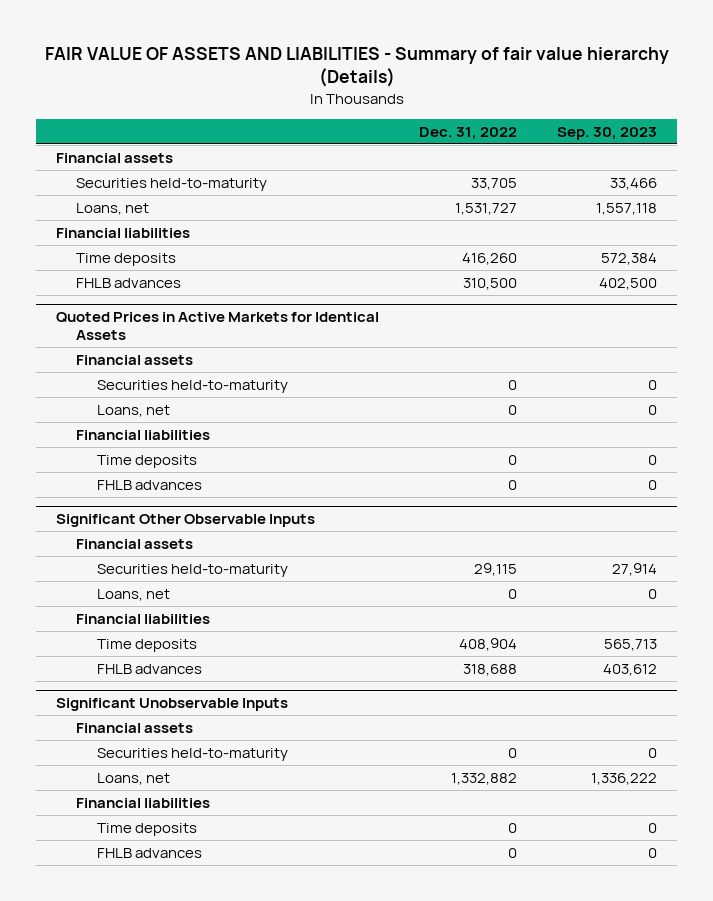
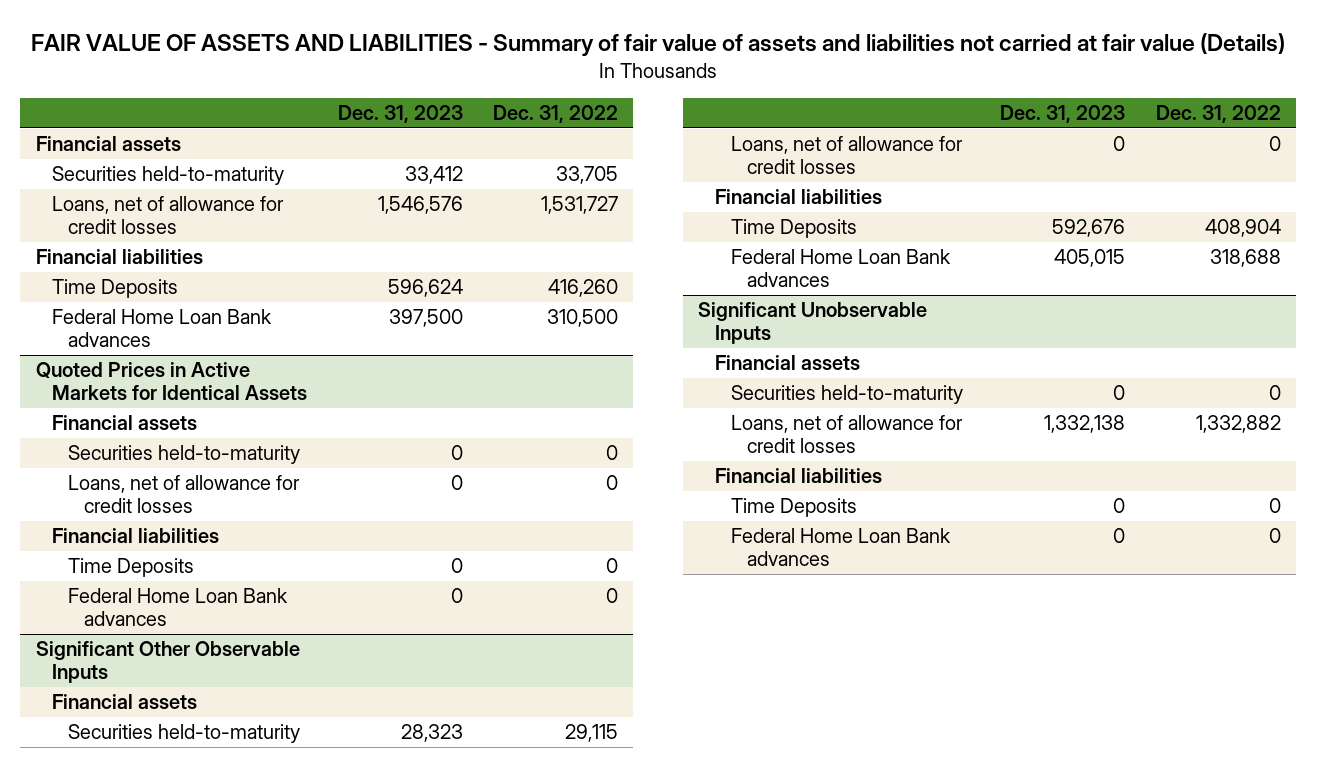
[44,46,669,88] FAIR VALUE OF ASSETS AND LIABILITIES - Summary of fair value hierarchy (Details) -> [31,33,1286,57] FAIR VALUE OF ASSETS AND LIABILITIES - Summary of fair value of assets and liabilities not carried at fair value (Details)
[557,126,658,140] Sep. 30, 2023 -> none
none -> [337,105,463,124] Dec. 31, 2023
[76,202,150,215] Loans, net -> [52,196,285,235] Loans, net of allowance for credit losses
[76,252,177,266] Time deposits -> [52,279,179,299] Time Deposits
[76,277,182,288] FHLB advances -> [52,309,273,348] Federal Home Loan Bank advances
[96,404,170,417] Loans, net -> [68,475,301,514] Loans, net of allowance for credit losses
[96,454,197,468] Time deposits -> [68,558,195,578] Time Deposits
[96,479,202,490] FHLB advances -> [68,588,289,627] Federal Home Loan Bank advances
[96,588,170,601] Loans, net -> [730,136,963,175] Loans, net of allowance for credit losses
[96,638,197,652] Time deposits -> [730,219,857,239] Time Deposits
[96,663,202,674] FHLB advances -> [730,249,951,288] Federal Home Loan Bank advances
[96,772,170,785] Loans, net -> [730,415,963,454] Loans, net of allowance for credit losses
[96,822,197,836] Time deposits -> [730,498,857,518] Time Deposits
[96,847,202,858] FHLB advances -> [730,528,951,567] Federal Home Loan Bank advances

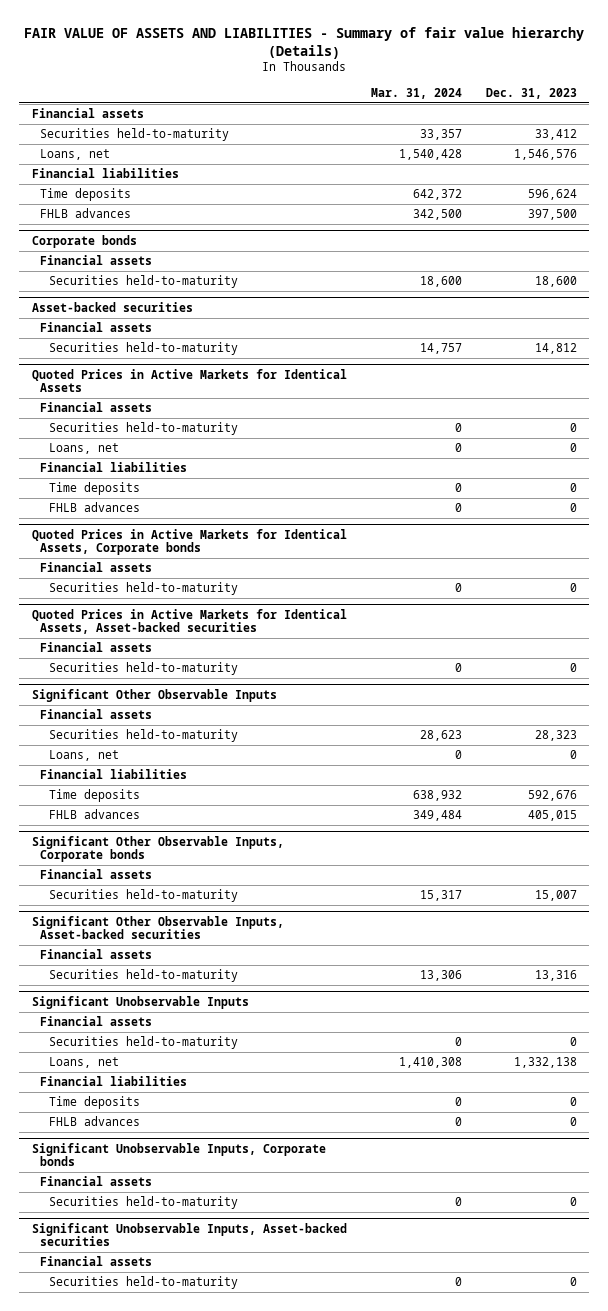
[31,33,1286,57] FAIR VALUE OF ASSETS AND LIABILITIES - Summary of fair value of assets and liabilities not carried at fair value (Details) -> [24,26,585,59] FAIR VALUE OF ASSETS AND LIABILITIES - Summary of fair value hierarchy (Details)
[493,105,619,124] Dec. 31, 2022 -> none
none -> [370,88,462,100] Mar. 31, 2024
[52,196,285,235] Loans, net of allowance for credit losses -> [40,149,111,161] Loans, net
[52,279,179,299] Time Deposits -> [40,188,132,202] Time deposits
[52,309,273,348] Federal Home Loan Bank advances -> [40,208,132,219] FHLB advances
none -> [31,234,137,248] Corporate bonds
none -> [40,255,153,266] Financial assets
none -> [49,275,239,289] Securities held-to-maturity
none -> [31,301,193,312] Asset-backed securities
none -> [40,322,153,333] Financial assets
none -> [49,342,239,356] Securities held-to-maturity
[68,475,301,514] Loans, net of allowance for credit losses -> [49,443,120,455] Loans, net
[68,558,195,578] Time Deposits -> [49,482,141,496] Time deposits
[68,588,289,627] Federal Home Loan Bank advances -> [49,502,141,513] FHLB advances
none -> [31,528,347,556] Quoted Prices in Active Markets for Identical Assets, Corporate bonds
none -> [40,562,153,573] Financial assets
none -> [49,582,239,596] Securities held-to-maturity
none -> [31,608,347,635] Quoted Prices in Active Markets for Identical Assets, Asset-backed securities
none -> [40,642,153,653] Financial assets
none -> [49,662,239,676] Securities held-to-maturity
[730,136,963,175] Loans, net of allowance for credit losses -> [49,750,120,762] Loans, net
[730,219,857,239] Time Deposits -> [49,789,141,803] Time deposits
[730,249,951,288] Federal Home Loan Bank advances -> [49,809,141,820] FHLB advances
none -> [31,835,284,863] Significant Other Observable Inputs, Corporate bonds
none -> [40,869,153,880] Financial assets
none -> [49,889,239,903] Securities held-to-maturity
none -> [31,915,284,940] Significant Other Observable Inputs, Asset-backed securities
none -> [40,949,153,960] Financial assets
none -> [49,969,239,983] Securities held-to-maturity
[730,415,963,454] Loans, net of allowance for credit losses -> [49,1057,120,1069] Loans, net
[730,498,857,518] Time Deposits -> [49,1096,141,1110] Time deposits
[730,528,951,567] Federal Home Loan Bank advances -> [49,1116,141,1127] FHLB advances
none -> [31,1142,326,1167] Significant Unobservable Inputs, Corporate bonds
none -> [40,1176,153,1187] Financial assets
none -> [49,1196,239,1210] Securities held-to-maturity
none -> [31,1222,347,1247] Significant Unobservable Inputs, Asset-backed securities
none -> [40,1256,153,1267] Financial assets
none -> [49,1276,239,1290] Securities held-to-maturity

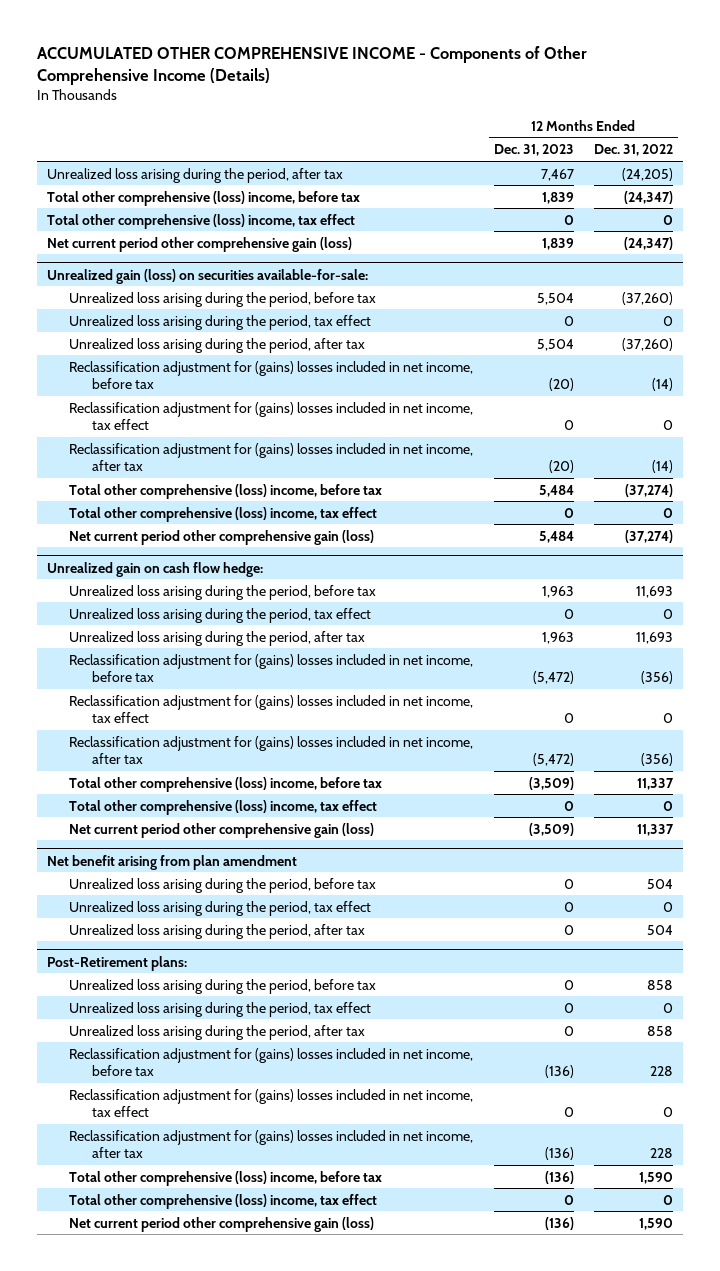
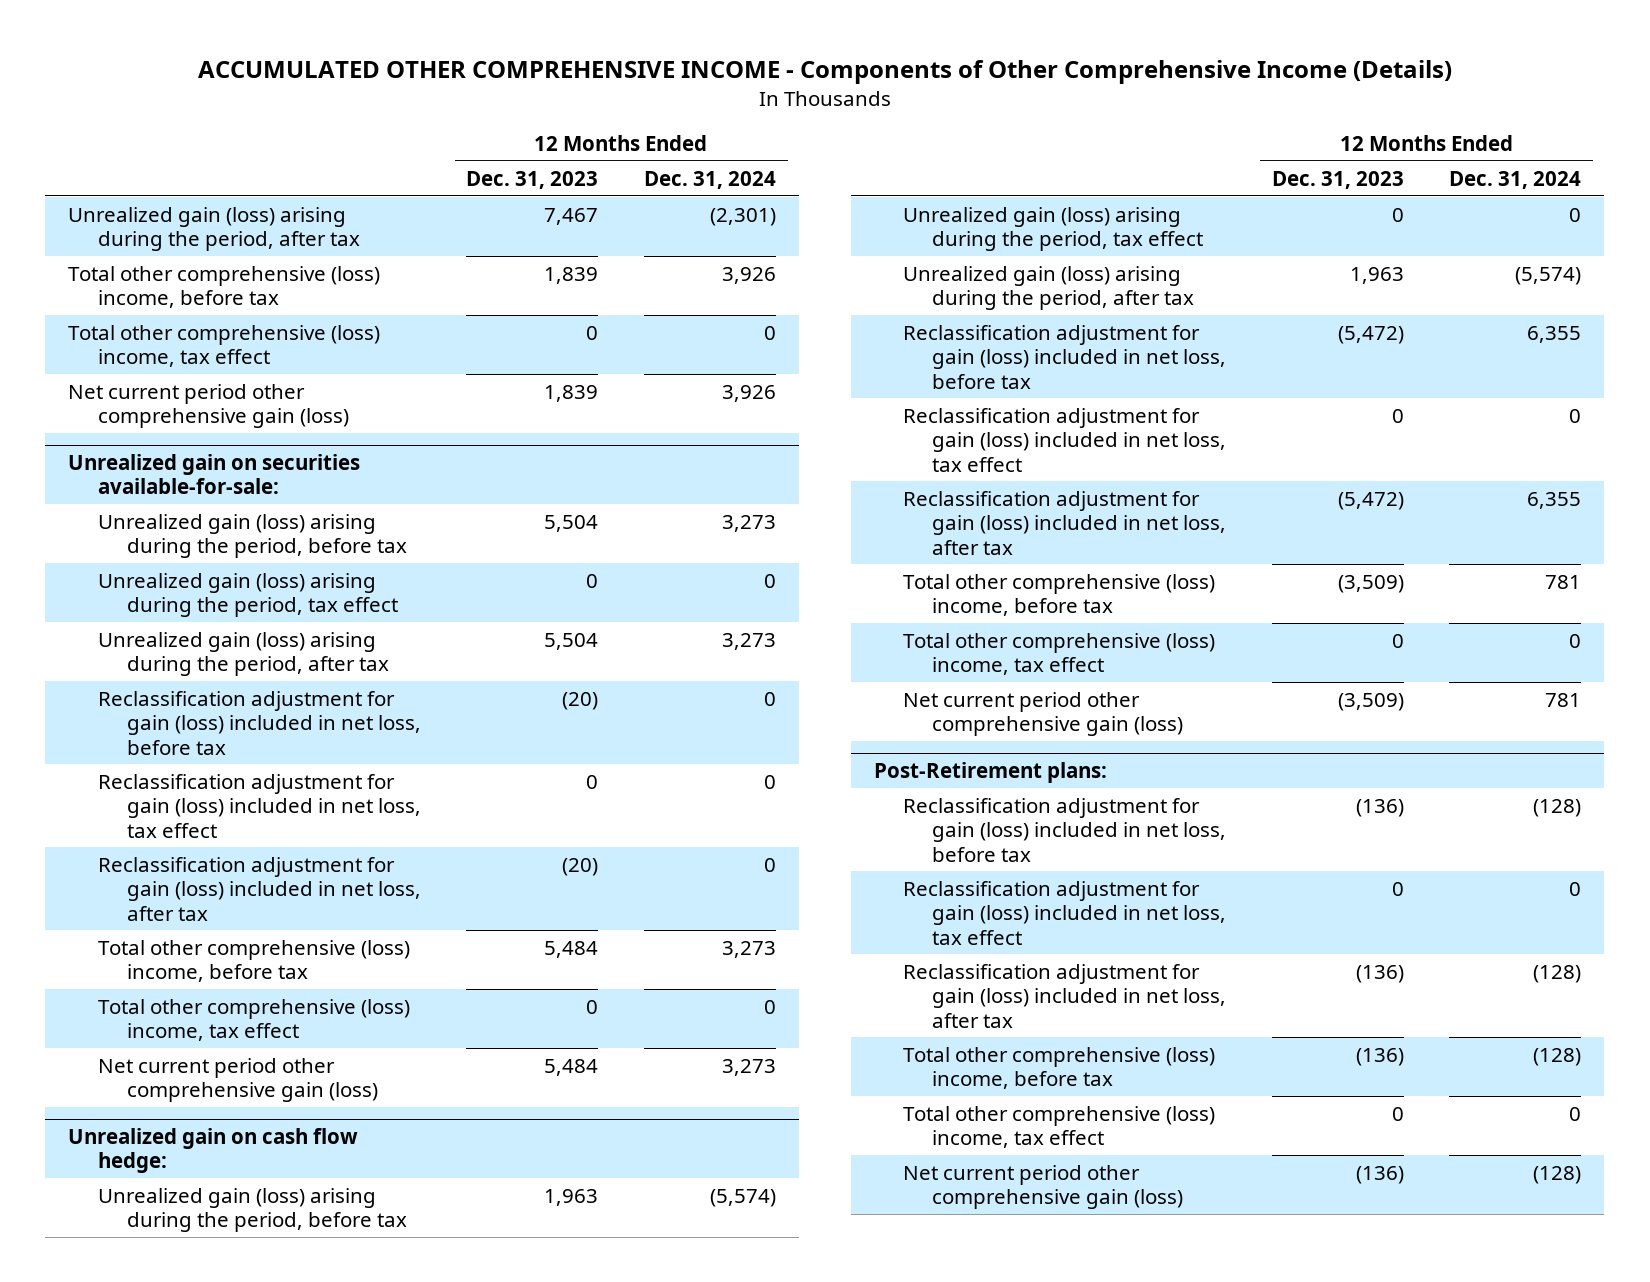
[593,144,673,157] Dec. 31, 2022 -> none
none -> [644,170,777,189] Dec. 31, 2024
[46,167,343,183] Unrealized loss arising during the period, after tax -> [68,206,360,252] Unrealized gain (loss) arising during the period, after tax
[46,268,368,284] Unrealized gain (loss) on securities available-for-sale: -> [68,453,361,495] Unrealized gain on securities available-for-sale:
[69,291,377,307] Unrealized loss arising during the period, before tax -> [97,513,407,559] Unrealized gain (loss) arising during the period, before tax
[69,314,372,330] Unrealized loss arising during the period, tax effect -> [97,572,398,618] Unrealized gain (loss) arising during the period, tax effect
[69,337,366,353] Unrealized loss arising during the period, after tax -> [97,631,389,677] Unrealized gain (loss) arising during the period, after tax
[69,360,474,390] Reclassification adjustment for (gains) losses included in net income, before tax -> [97,690,421,755] Reclassification adjustment for gain (loss) included in net loss, before tax
[69,401,474,431] Reclassification adjustment for (gains) losses included in net income, tax effect -> [97,773,421,838] Reclassification adjustment for gain (loss) included in net loss, tax effect
[69,442,474,472] Reclassification adjustment for (gains) losses included in net income, after tax -> [97,856,421,921] Reclassification adjustment for gain (loss) included in net loss, after tax
[69,584,377,600] Unrealized loss arising during the period, before tax -> [97,1187,407,1233] Unrealized gain (loss) arising during the period, before tax
[69,607,372,623] Unrealized loss arising during the period, tax effect -> [902,206,1204,252] Unrealized gain (loss) arising during the period, tax effect
[69,630,366,646] Unrealized loss arising during the period, after tax -> [902,265,1195,311] Unrealized gain (loss) arising during the period, after tax
[69,653,474,683] Reclassification adjustment for (gains) losses included in net income, before tax -> [902,324,1227,389] Reclassification adjustment for gain (loss) included in net loss, before tax
[69,694,474,724] Reclassification adjustment for (gains) losses included in net income, tax effect -> [902,407,1227,472] Reclassification adjustment for gain (loss) included in net loss, tax effect
[69,735,474,765] Reclassification adjustment for (gains) losses included in net income, after tax -> [902,490,1227,555] Reclassification adjustment for gain (loss) included in net loss, after tax
[46,854,297,870] Net benefit arising from plan amendment -> none
[69,877,377,893] Unrealized loss arising during the period, before tax -> none
[69,900,372,916] Unrealized loss arising during the period, tax effect -> none
[69,923,366,939] Unrealized loss arising during the period, after tax -> none
[69,978,377,994] Unrealized loss arising during the period, before tax -> none
[69,1001,372,1017] Unrealized loss arising during the period, tax effect -> none
[69,1024,366,1040] Unrealized loss arising during the period, after tax -> none
[69,1047,474,1077] Reclassification adjustment for (gains) losses included in net income, before tax -> [902,797,1227,862] Reclassification adjustment for gain (loss) included in net loss, before tax
[69,1088,474,1118] Reclassification adjustment for (gains) losses included in net income, tax effect -> [902,880,1227,945] Reclassification adjustment for gain (loss) included in net loss, tax effect
[69,1129,474,1159] Reclassification adjustment for (gains) losses included in net income, after tax -> [902,963,1227,1028] Reclassification adjustment for gain (loss) included in net loss, after tax

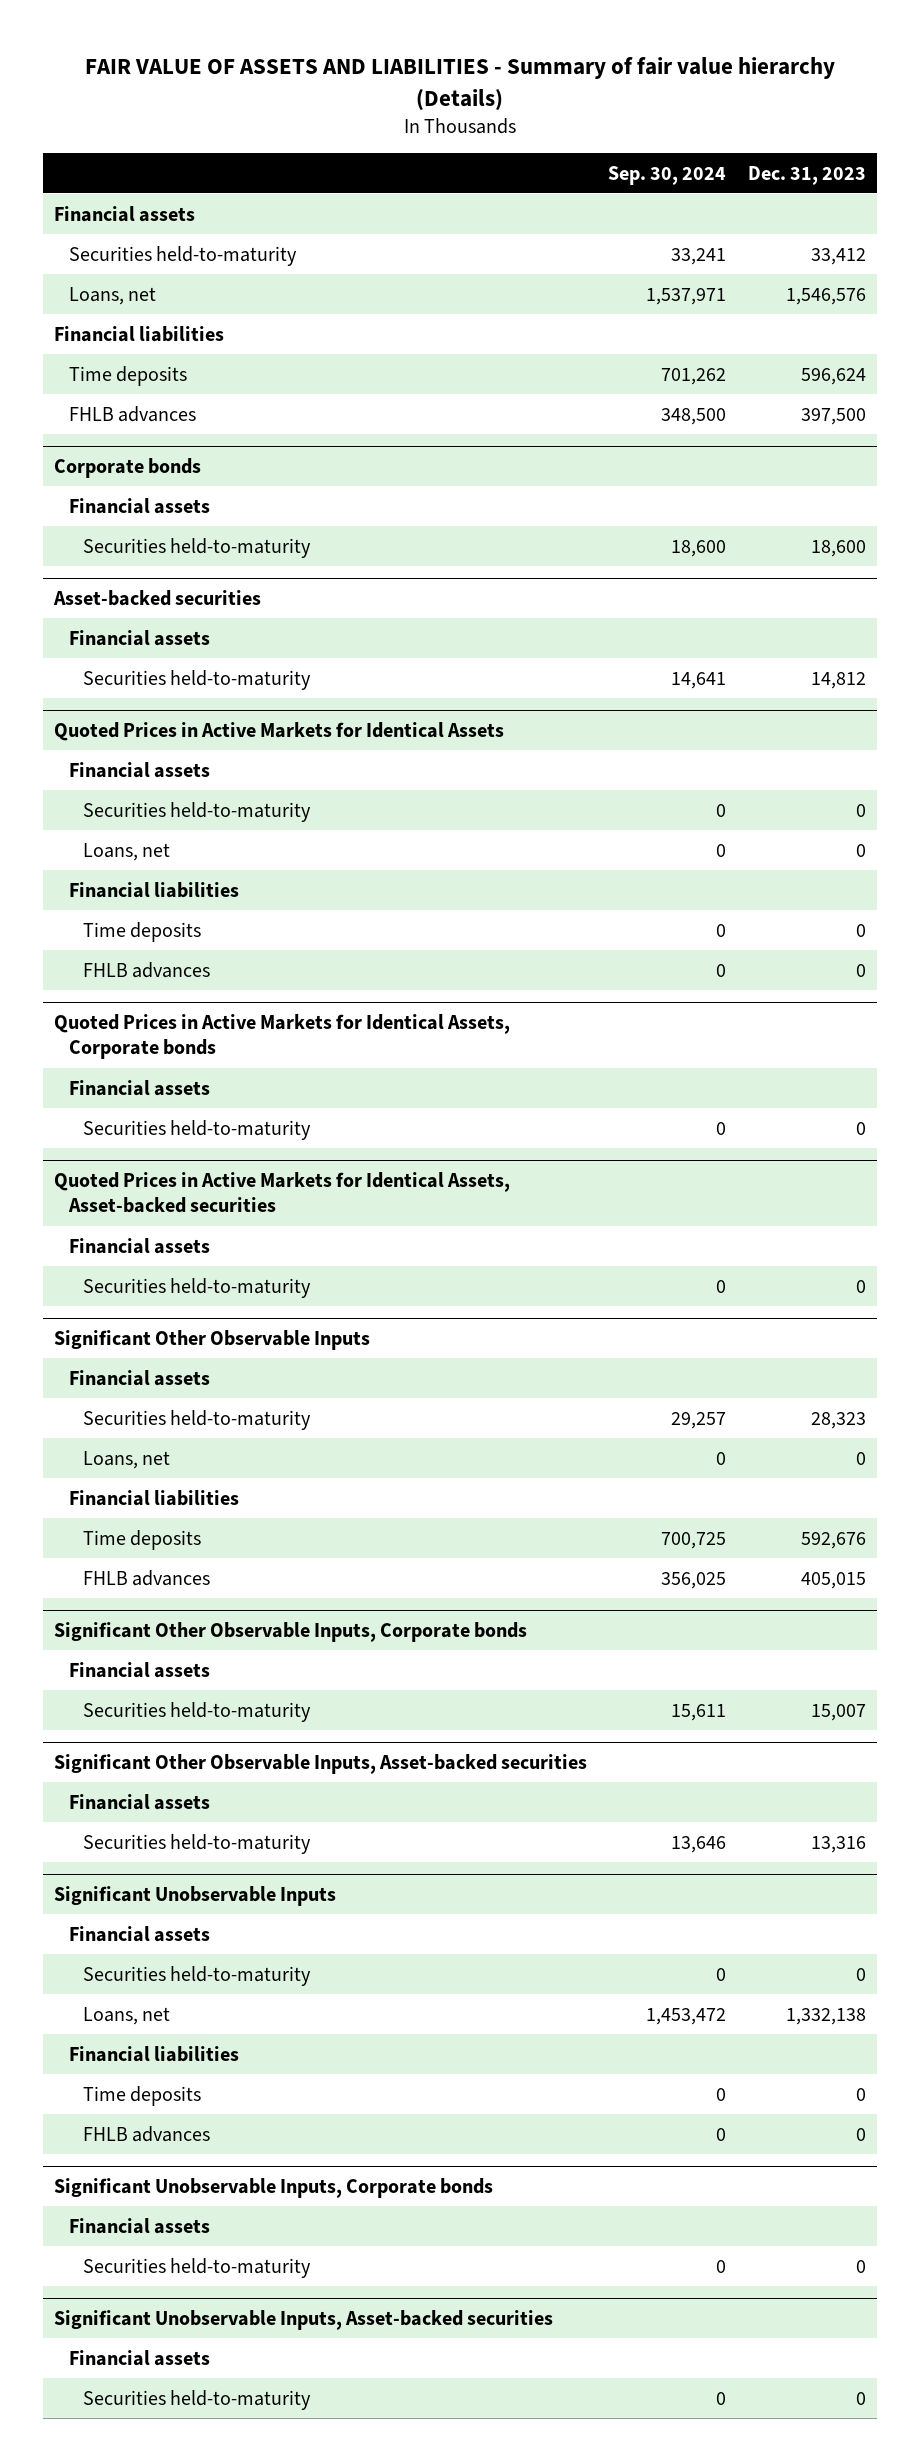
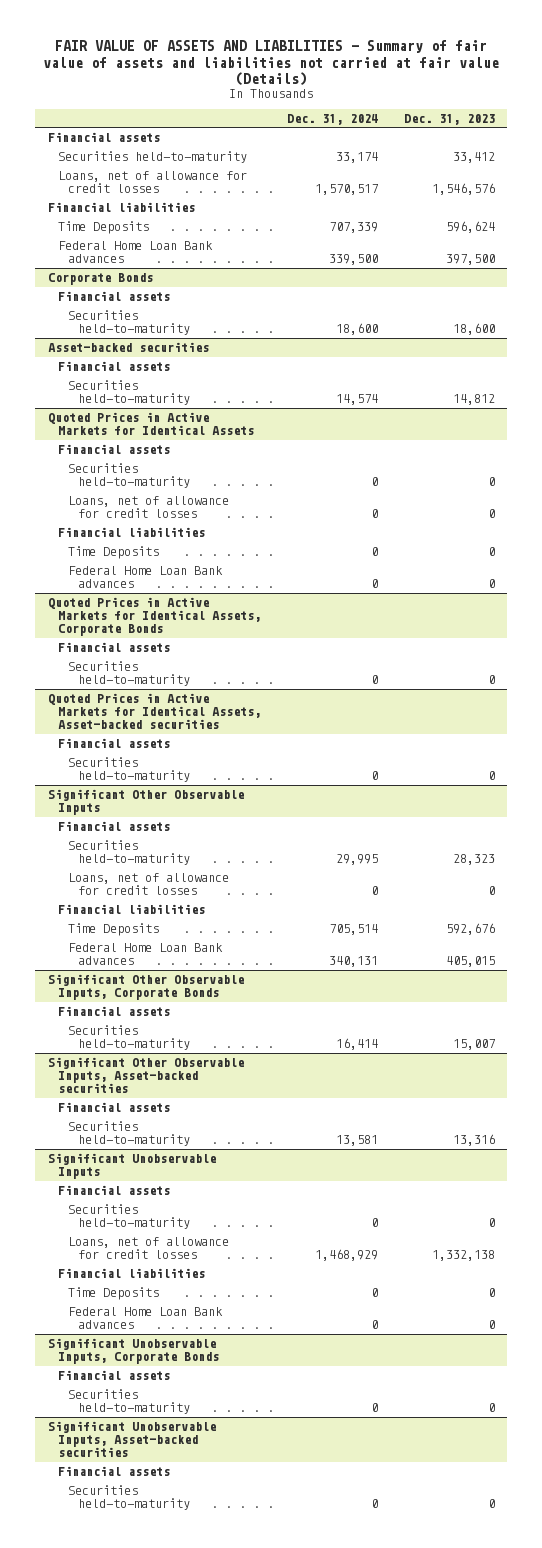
[84,57,835,111] FAIR VALUE OF ASSETS AND LIABILITIES - Summary of fair value hierarchy (Details) -> [43,40,500,87] FAIR VALUE OF ASSETS AND LIABILITIES - Summary of fair value of assets and liabilities not carried at fair value (Details)
[608,165,727,185] Sep. 30, 2024 -> none
none -> [286,114,378,126] Dec. 31, 2024
[68,286,156,305] Loans, net -> [58,171,248,194] Loans, net of allowance for credit losses
[68,365,187,386] Time deposits -> [58,221,150,235] Time Deposits
[68,405,196,422] FHLB advances -> [58,241,214,264] Federal Home Loan Bank advances
[53,458,201,479] Corporate bonds -> [47,273,153,286] Corporate Bonds
[83,842,171,861] Loans, net -> [68,496,230,519] Loans, net of allowance for credit losses
[83,921,202,942] Time deposits -> [68,546,160,560] Time Deposits
[83,961,211,978] FHLB advances -> [68,566,224,589] Federal Home Loan Bank advances
[53,1014,510,1060] Quoted Prices in Active Markets for Identical Assets, Corporate bonds -> [47,597,262,637] Quoted Prices in Active Markets for Identical Assets, Corporate Bonds
[83,1450,171,1469] Loans, net -> [68,873,230,896] Loans, net of allowance for credit losses
[83,1529,202,1550] Time deposits -> [68,923,160,937] Time Deposits
[83,1569,211,1586] FHLB advances -> [68,943,224,966] Federal Home Loan Bank advances
[53,1622,527,1643] Significant Other Observable Inputs, Corporate bonds -> [47,974,244,1001] Significant Other Observable Inputs, Corporate Bonds
[83,2006,171,2025] Loans, net -> [68,1237,230,1260] Loans, net of allowance for credit losses
[83,2085,202,2106] Time deposits -> [68,1287,160,1301] Time Deposits
[83,2125,211,2142] FHLB advances -> [68,1307,224,1330] Federal Home Loan Bank advances
[53,2178,493,2199] Significant Unobservable Inputs, Corporate bonds -> [47,1338,220,1365] Significant Unobservable Inputs, Corporate Bonds

